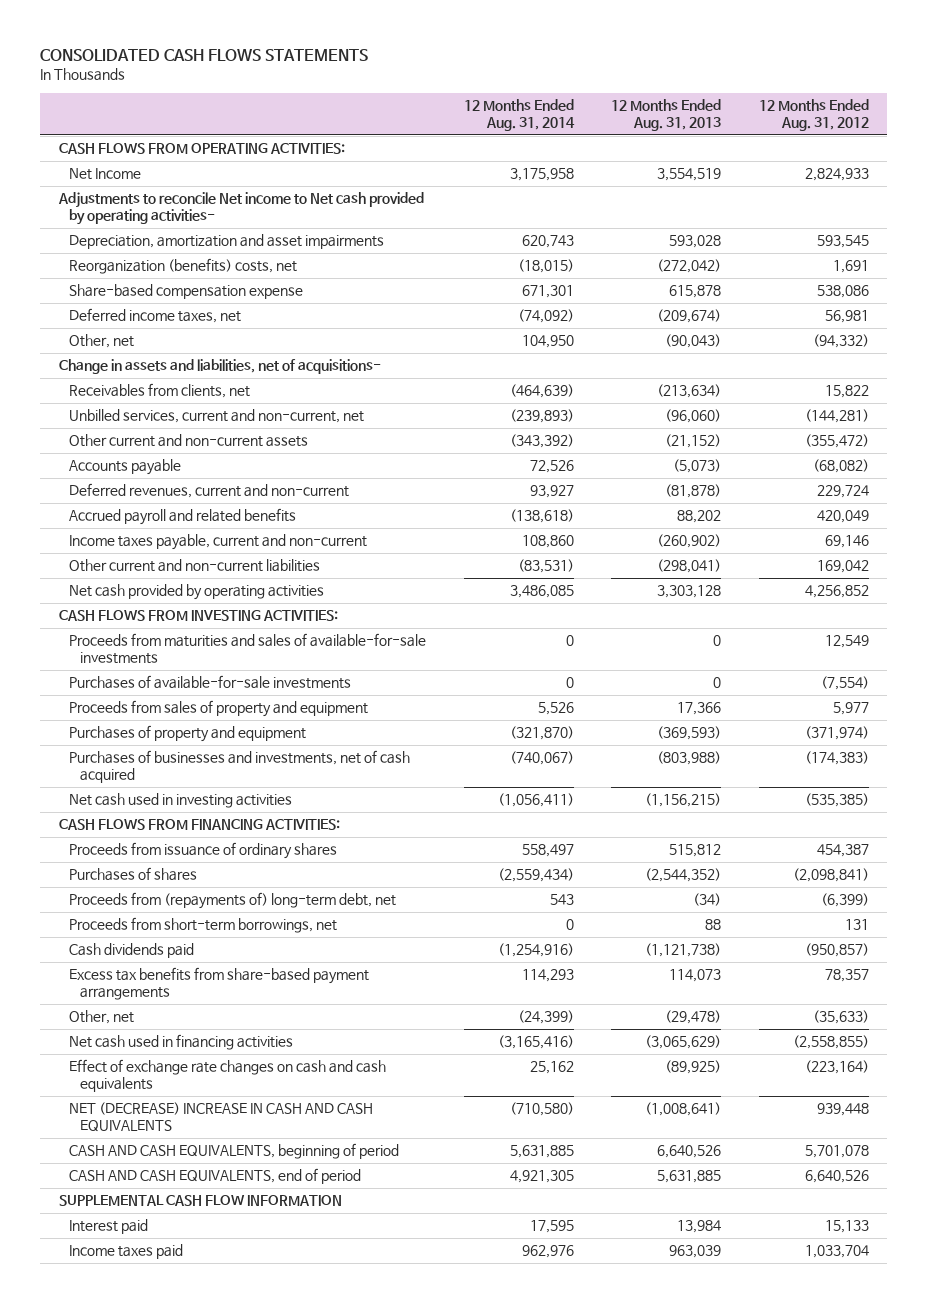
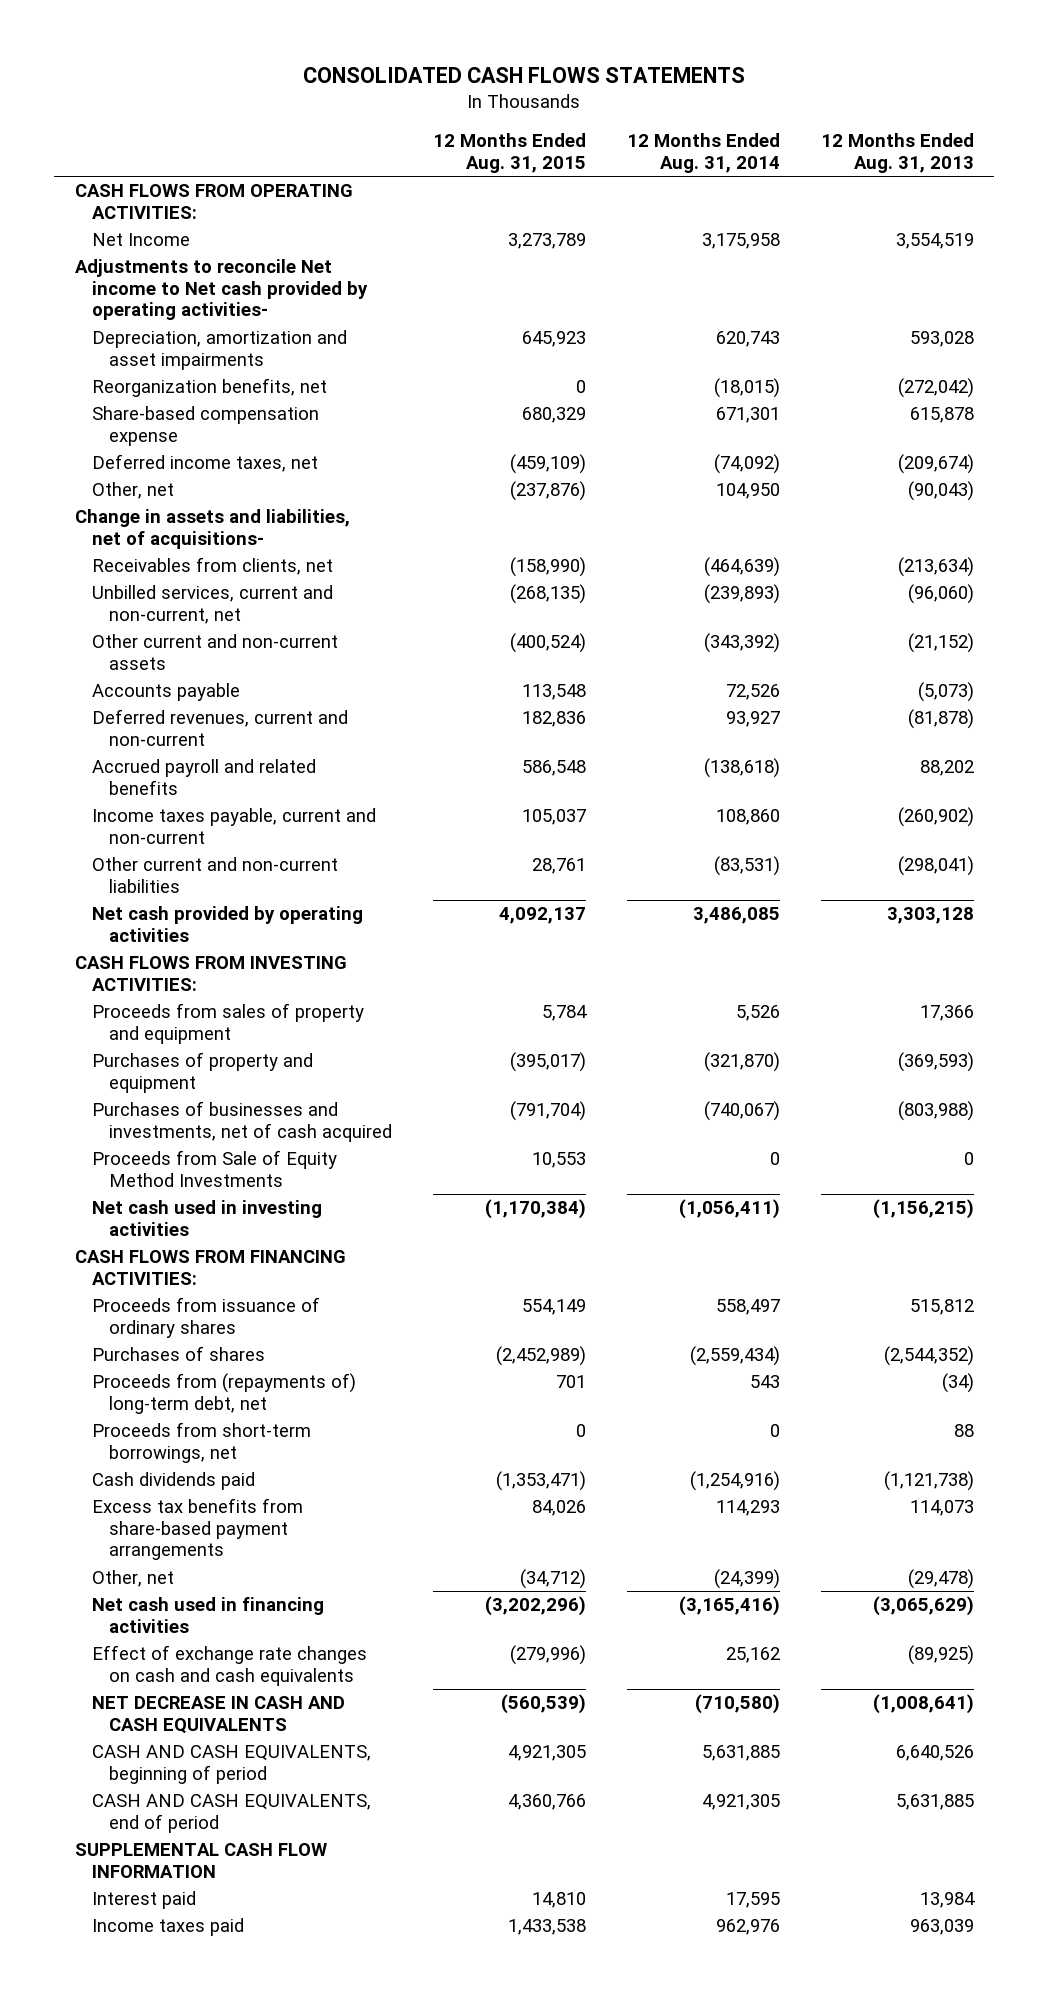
[758,98,869,131] 12 Months Ended Aug. 31, 2012 -> none
none -> [433,133,587,173] 12 Months Ended Aug. 31, 2015
[69,258,298,275] Reorganization (benefits) costs, net -> [92,378,328,398] Reorganization benefits, net
[69,633,427,665] Proceeds from maturities and sales of available-for-sale investments -> none
[69,675,352,690] Purchases of available-for-sale investments -> none
none -> [92,1150,338,1187] Proceeds from Sale of Equity Method Investments
[69,1102,374,1133] NET (DECREASE) INCREASE IN CASH AND CASH EQUIVALENTS -> [92,1696,346,1734] NET DECREASE IN CASH AND CASH EQUIVALENTS

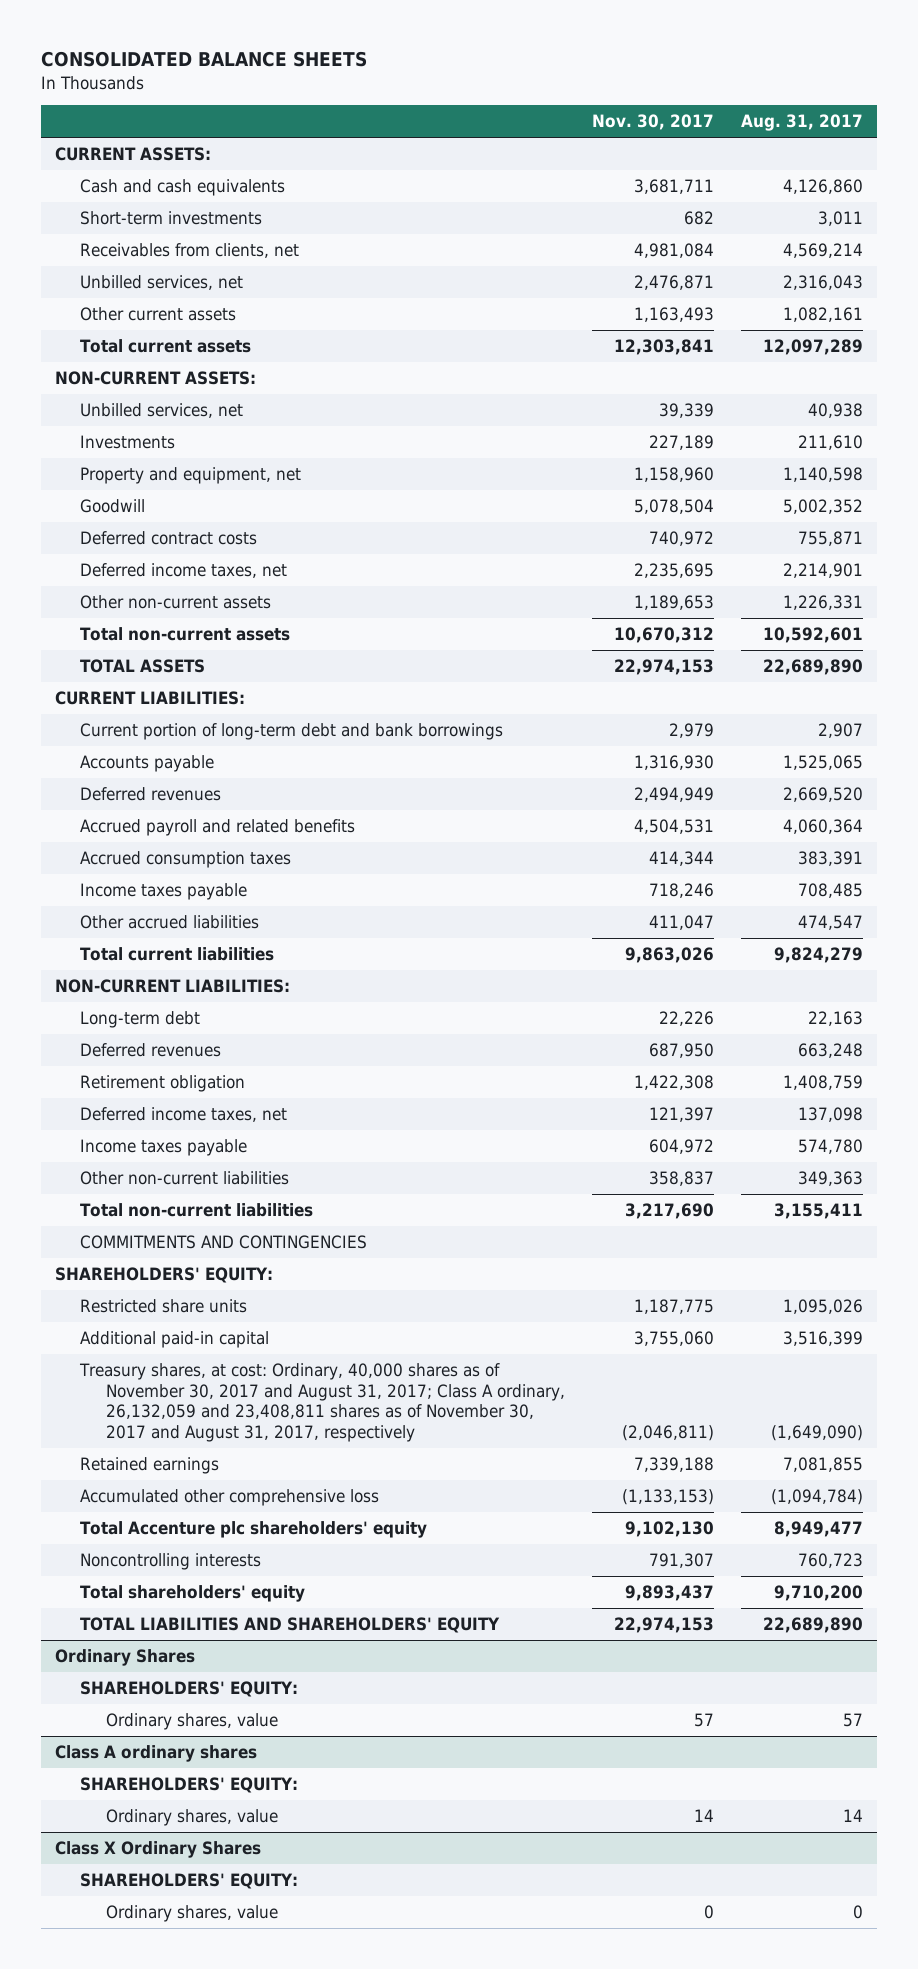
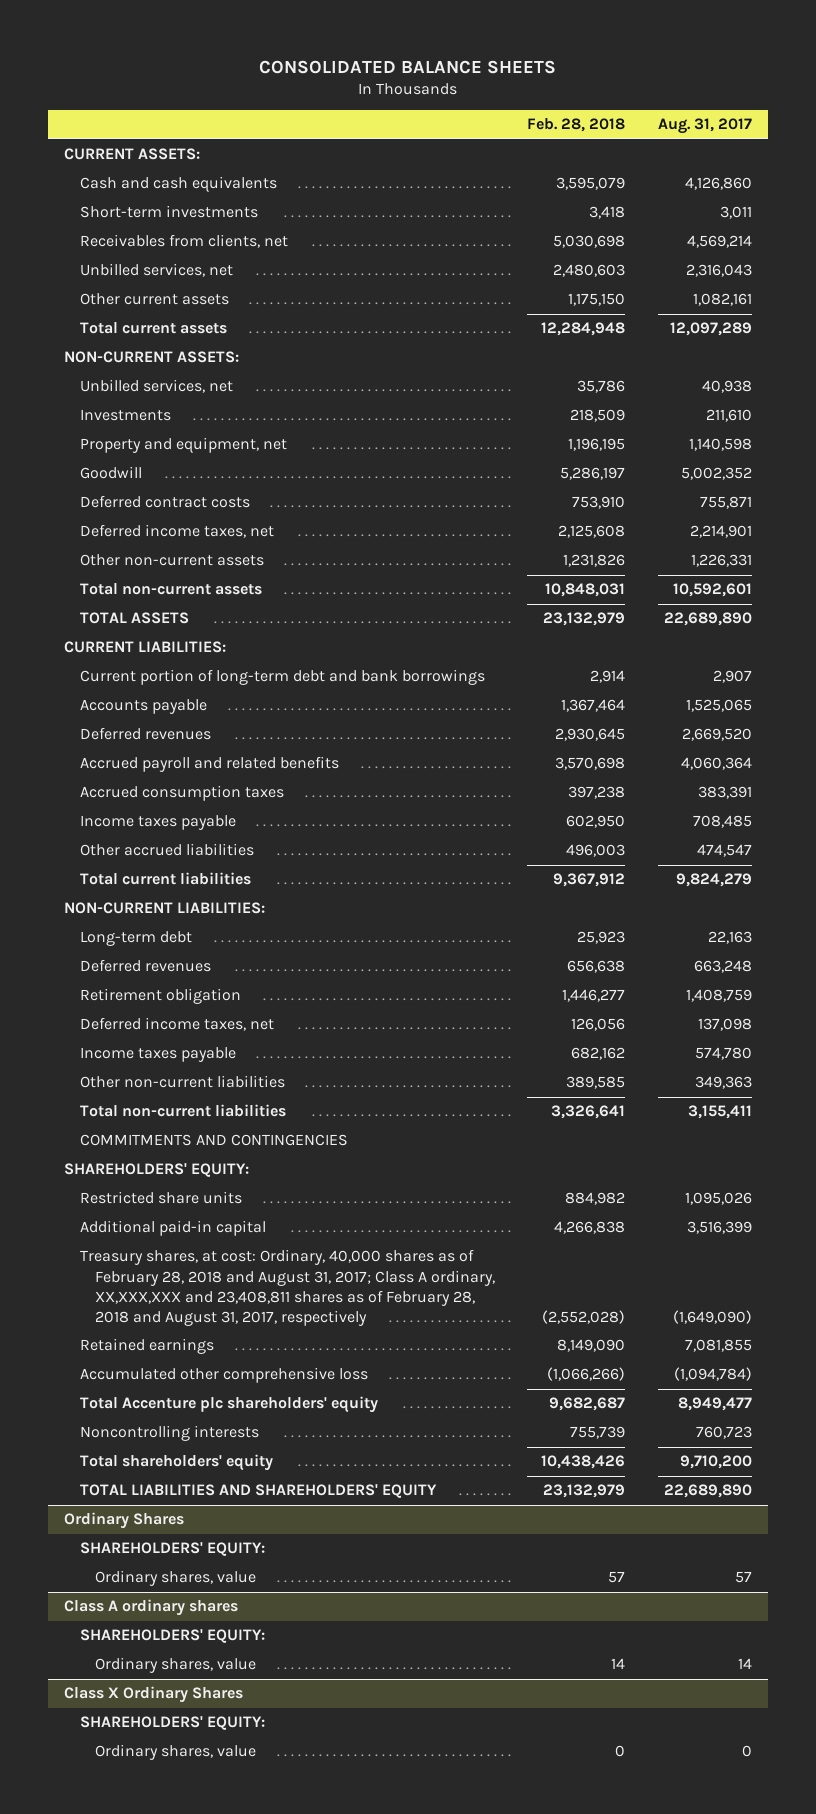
[591,114,714,131] Nov. 30, 2017 -> none
none -> [527,118,626,133] Feb. 28, 2018
[79,1363,565,1442] Treasury shares, at cost: Ordinary, 40,000 shares as of November 30, 2017 and August 31, 2017; Class A ordinary, 26,132,059 and 23,408,811 shares as of November 30, 2017 and August 31, 2017, respectively -> [79,1249,495,1327] Treasury shares, at cost: Ordinary, 40,000 shares as of February 28, 2018 and August 31, 2017; Class A ordinary, XX,XXX,XXX and 23,408,811 shares as of February 28, 2018 and August 31, 2017, respectively

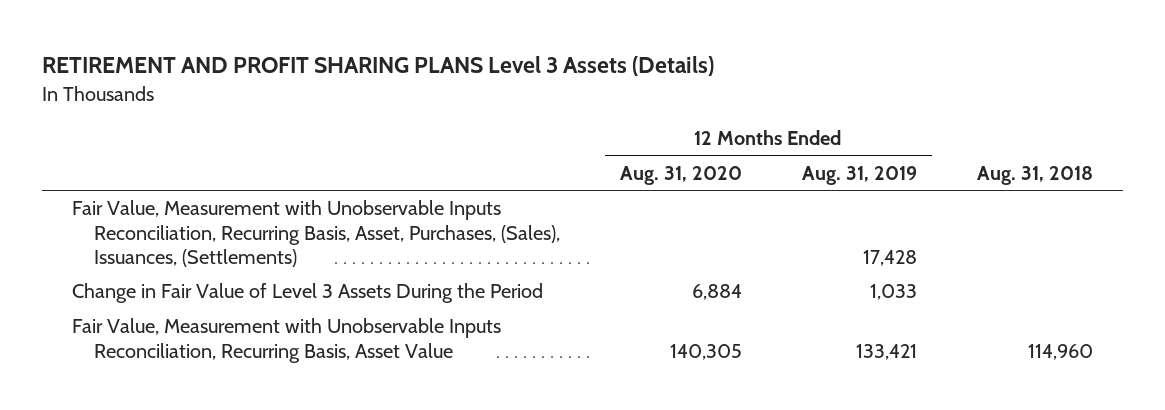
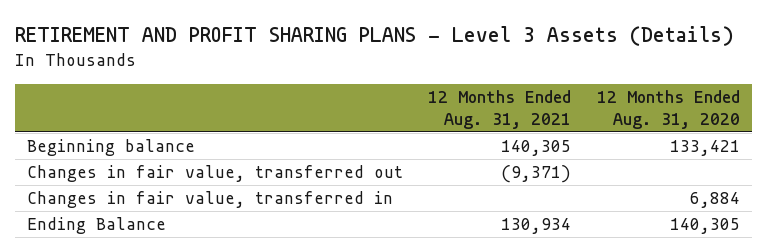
[41,56,714,77] RETIREMENT AND PROFIT SHARING PLANS Level 3 Assets (Details) -> [14,26,734,47] RETIREMENT AND PROFIT SHARING PLANS - Level 3 Assets (Details)
[802,166,918,186] Aug. 31, 2019 -> none
[977,166,1094,186] Aug. 31, 2018 -> none
none -> [428,89,572,129] 12 Months Ended Aug. 31, 2021
[71,200,560,267] Fair Value, Measurement with Unobservable Inputs Reconciliation, Recurring Basis, Asset, Purchases, (Sales), Issuances, (Settlements) -> none
none -> [27,139,196,157] Beginning balance
none -> [27,165,404,183] Changes in fair value, transferred out
[71,283,543,304] Change in Fair Value of Level 3 Assets During the Period -> [27,191,394,209] Changes in fair value, transferred in
[71,318,501,363] Fair Value, Measurement with Unobservable Inputs Reconciliation, Recurring Basis, Asset Value -> [27,217,167,235] Ending Balance

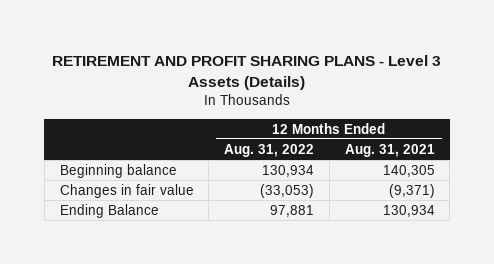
[596,89,740,129] 12 Months Ended Aug. 31, 2020 -> none
none -> [224,143,315,157] Aug. 31, 2022
[27,191,394,209] Changes in fair value, transferred in -> none
[27,165,404,183] Changes in fair value, transferred out -> [59,183,194,198] Changes in fair value

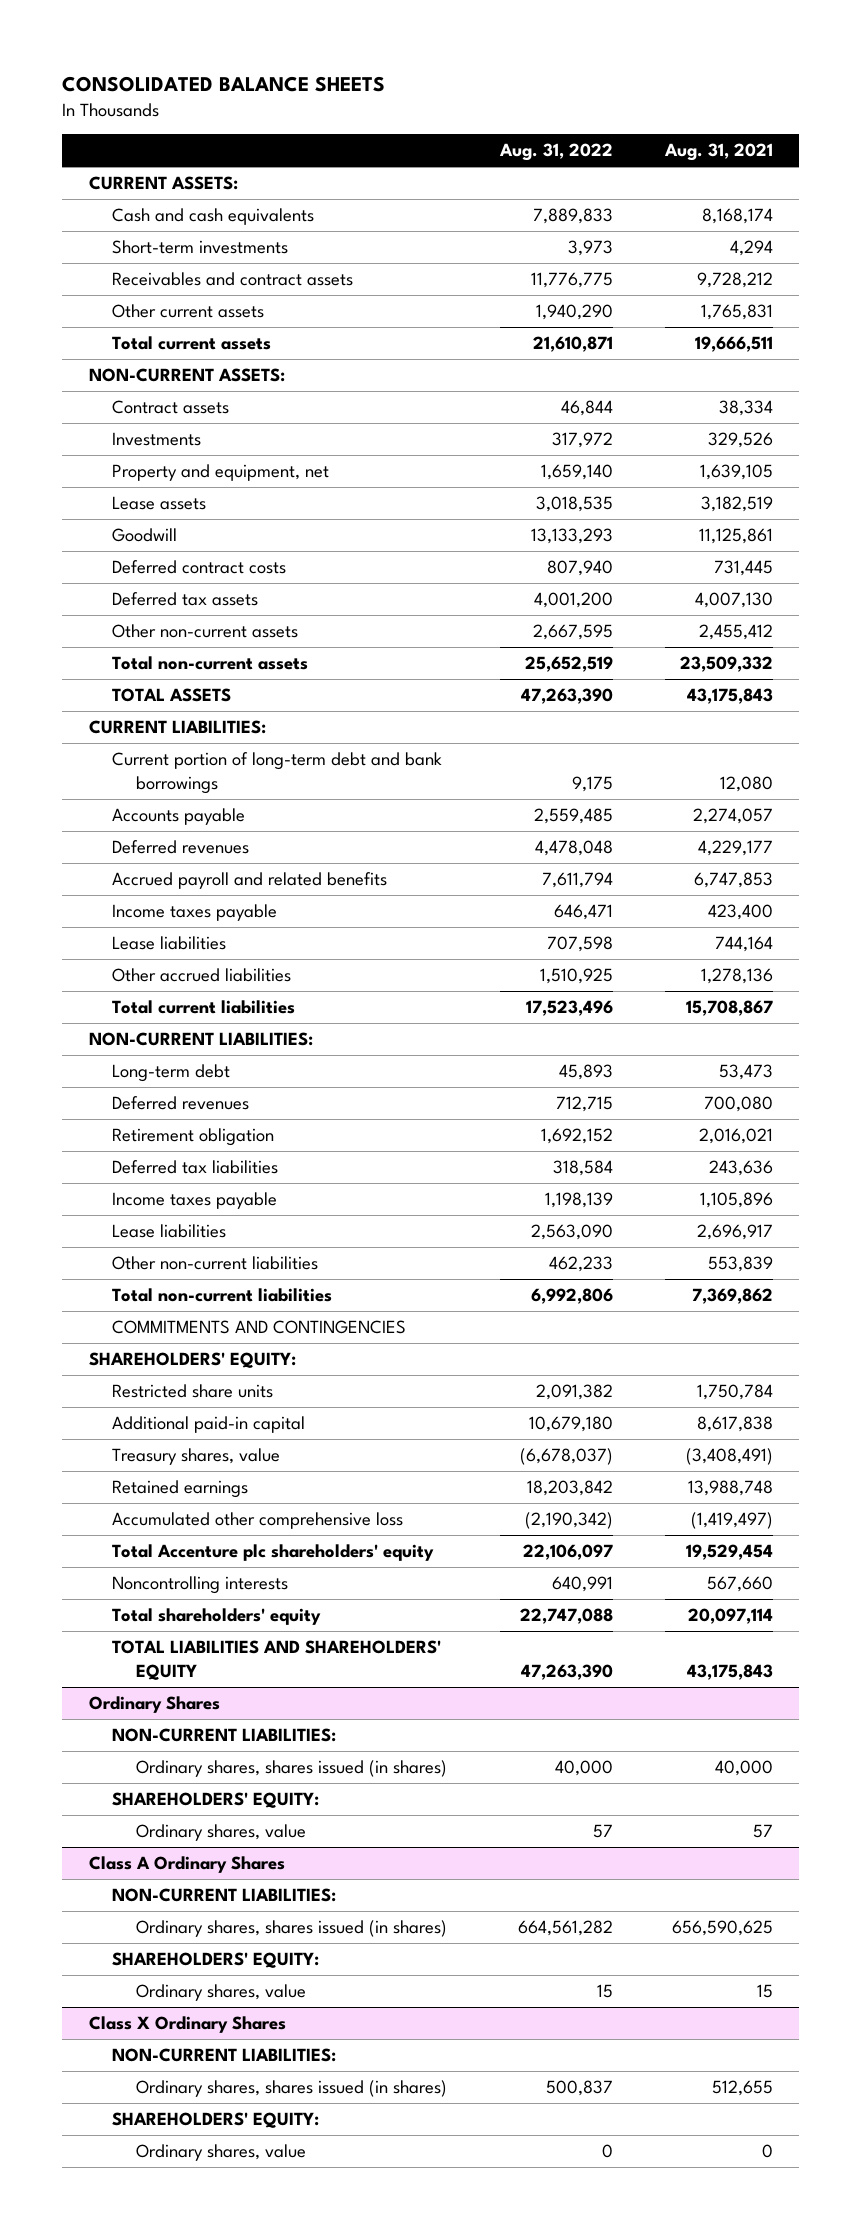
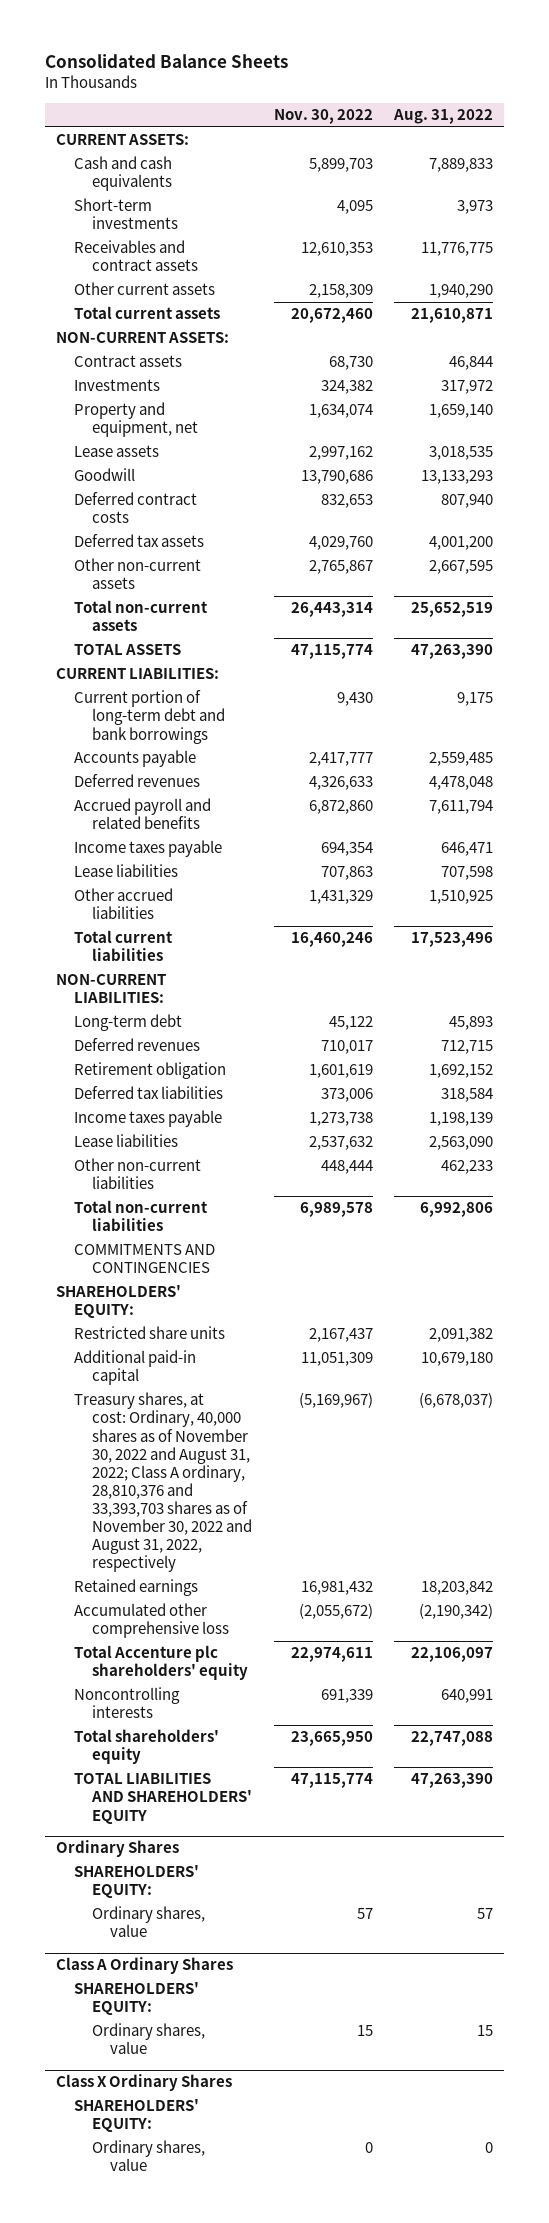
[62,75,386,92] CONSOLIDATED BALANCE SHEETS -> [44,54,288,69] Consolidated Balance Sheets
[664,143,774,162] Aug. 31, 2021 -> none
none -> [273,109,373,125] Nov. 30, 2022
[112,1448,281,1466] Treasury shares, value -> [73,1392,252,1573] Treasury shares, at cost: Ordinary, 40,000 shares as of November 30, 2022 and August 31, 2022; Class A ordinary, 28,810,376 and 33,393,703 shares as of November 30, 2022 and August 31, 2022, respectively
[112,1728,337,1743] NON-CURRENT LIABILITIES: -> none
[136,1760,448,1778] Ordinary shares, shares issued (in shares) -> none
[112,1888,337,1903] NON-CURRENT LIABILITIES: -> none
[136,1920,448,1938] Ordinary shares, shares issued (in shares) -> none
[112,2048,337,2063] NON-CURRENT LIABILITIES: -> none
[136,2080,448,2098] Ordinary shares, shares issued (in shares) -> none

